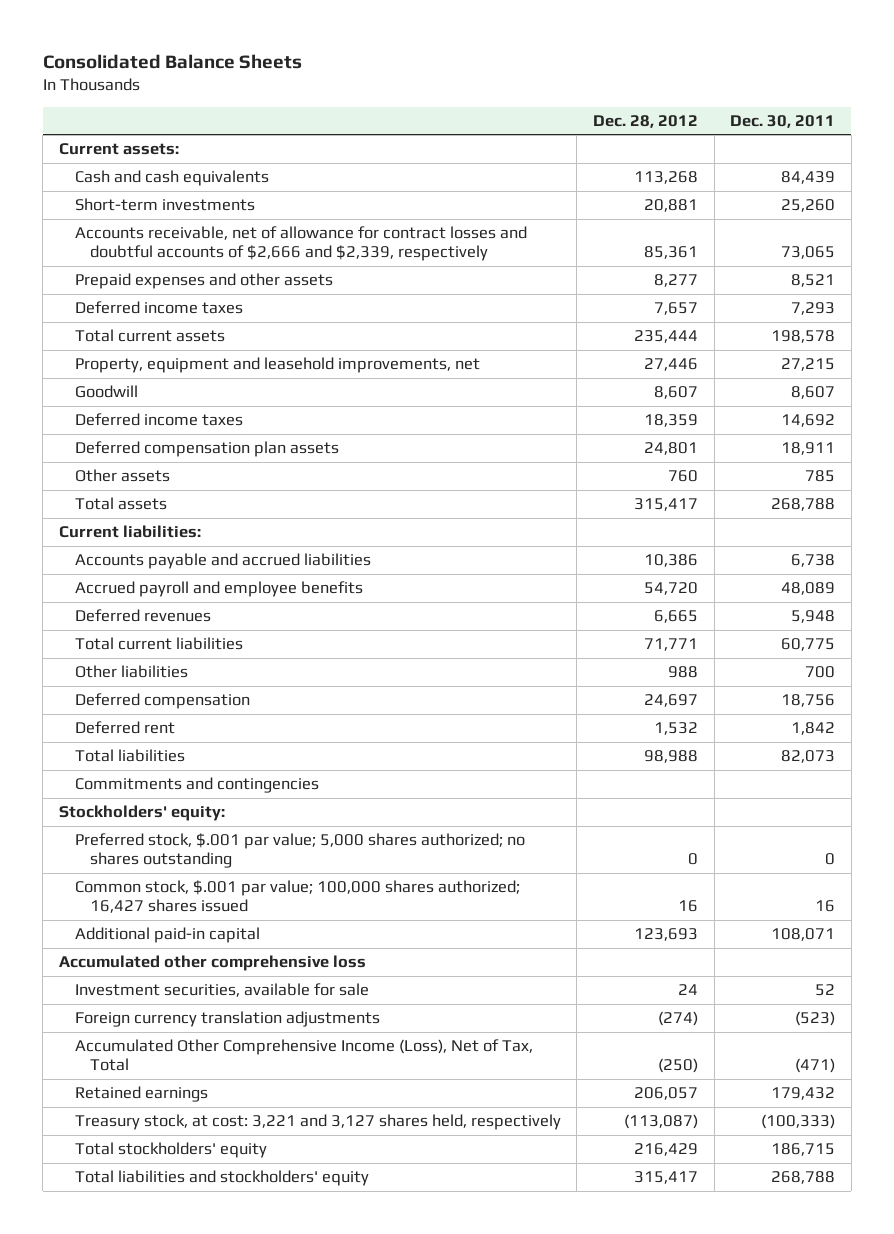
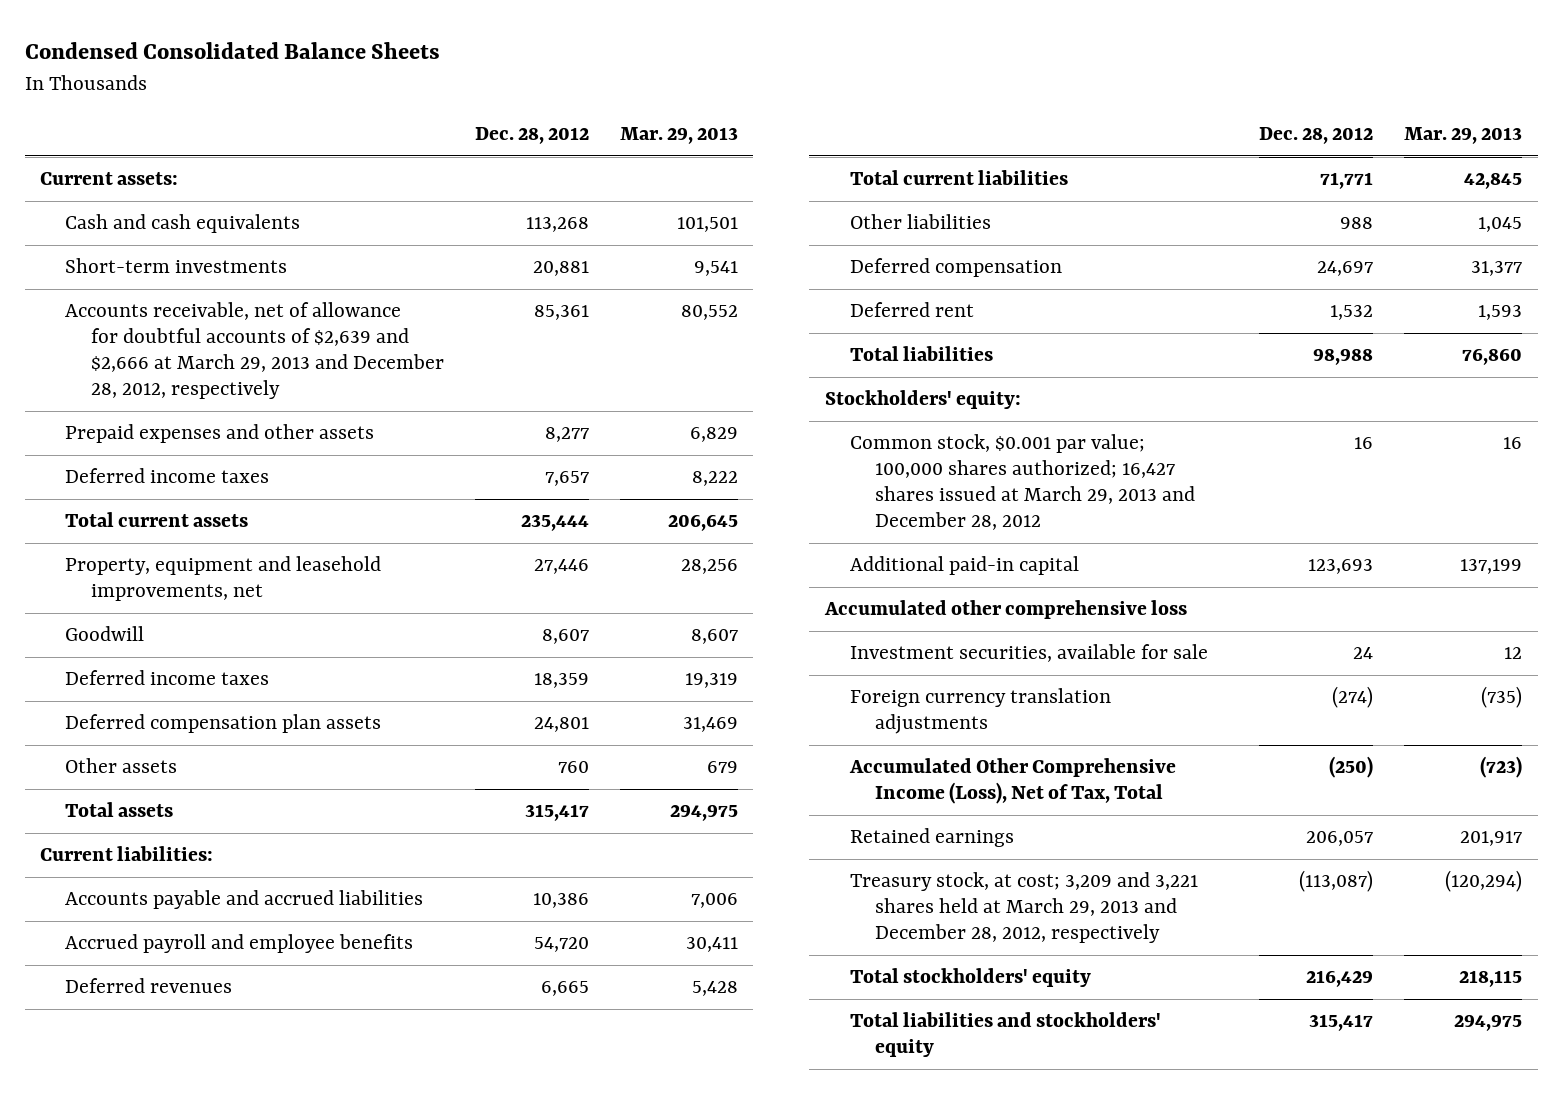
[42,54,302,70] Consolidated Balance Sheets -> [24,42,440,60] Condensed Consolidated Balance Sheets
[730,114,836,128] Dec. 30, 2011 -> none
none -> [619,127,738,145] Mar. 29, 2013
[74,226,527,262] Accounts receivable, net of allowance for contract losses and doubtful accounts of $2,666 and $2,339, respectively -> [65,302,444,400] Accounts receivable, net of allowance for doubtful accounts of $2,639 and $2,666 at March 29, 2013 and December 28, 2012, respectively
[74,777,319,794] Commitments and contingencies -> none
[74,833,525,869] Preferred stock, $.001 par value; 5,000 shares authorized; no shares outstanding -> none
[74,880,520,914] Common stock, $.001 par value; 100,000 shares authorized; 16,427 shares issued -> [850,434,1196,531] Common stock, $0.001 par value; 100,000 shares authorized; 16,427 shares issued at March 29, 2013 and December 28, 2012
[74,1114,561,1131] Treasury stock, at cost: 3,221 and 3,127 shares held, respectively -> [850,872,1199,944] Treasury stock, at cost; 3,209 and 3,221 shares held at March 29, 2013 and December 28, 2012, respectively

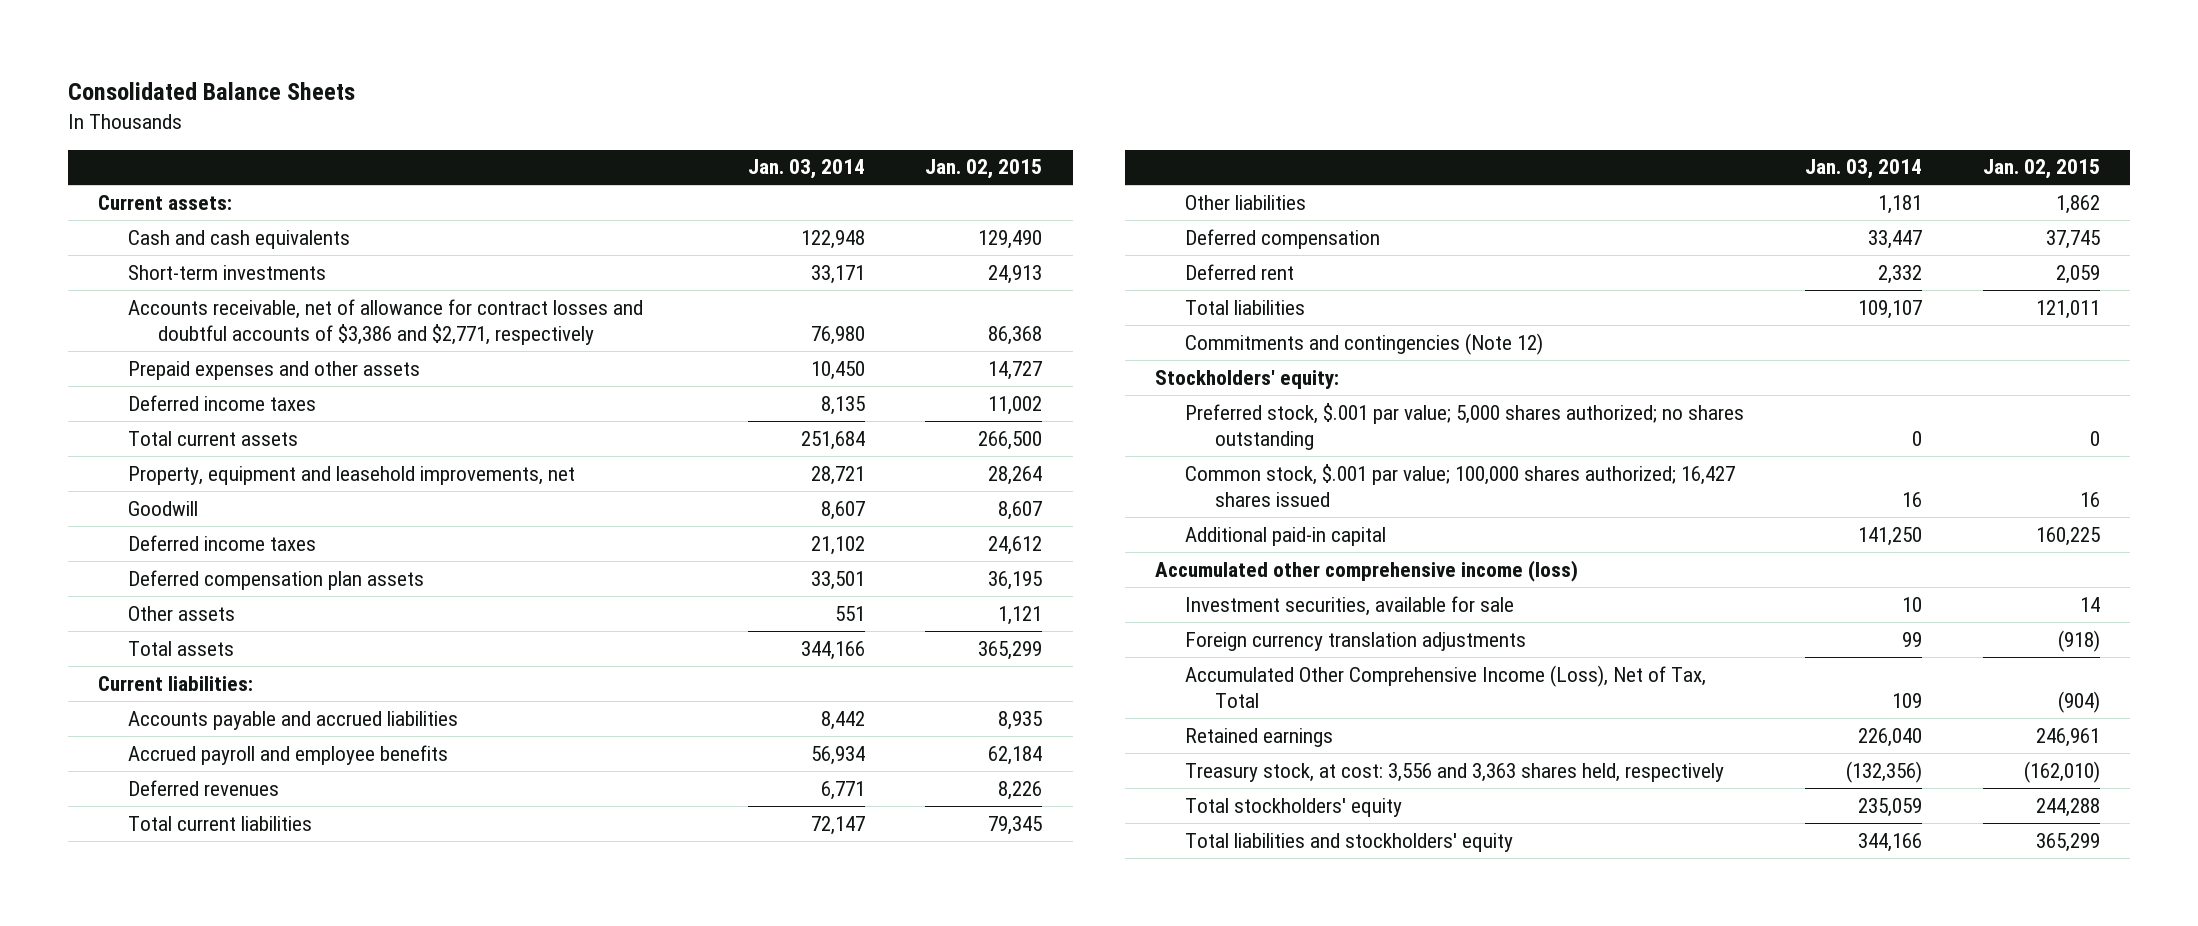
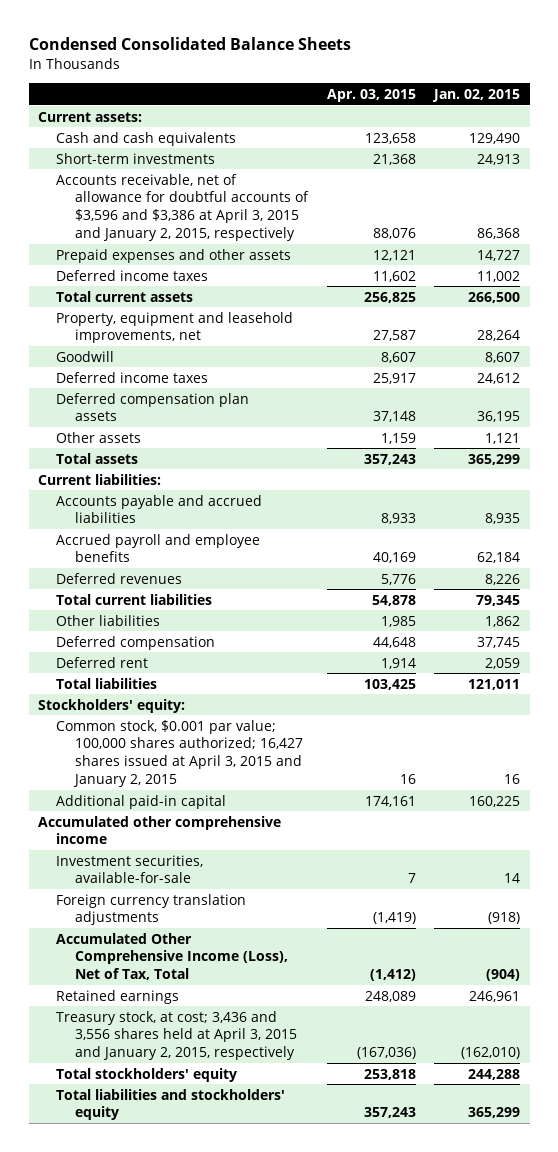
[67,82,355,101] Consolidated Balance Sheets -> [28,37,351,51] Condensed Consolidated Balance Sheets
[747,159,865,180] Jan. 03, 2014 -> none
none -> [326,88,416,102] Apr. 03, 2015
[128,298,644,345] Accounts receivable, net of allowance for contract losses and doubtful accounts of $3,386 and $2,771, respectively -> [56,173,309,242] Accounts receivable, net of allowance for doubtful accounts of $3,596 and $3,386 at April 3, 2015 and January 2, 2015, respectively
[1185,332,1544,355] Commitments and contingencies (Note 12) -> none
[1185,402,1745,450] Preferred stock, $.001 par value; 5,000 shares authorized; no shares outstanding -> none
[1185,463,1736,507] Common stock, $.001 par value; 100,000 shares authorized; 16,427 shares issued -> [56,719,303,788] Common stock, $0.001 par value; 100,000 shares authorized; 16,427 shares issued at April 3, 2015 and January 2, 2015
[1155,559,1579,582] Accumulated other comprehensive income (loss) -> [37,815,281,845] Accumulated other comprehensive income
[1185,595,1515,616] Investment securities, available for sale -> [56,854,204,884] Investment securities, available-for-sale
[1185,762,1725,782] Treasury stock, at cost: 3,556 and 3,363 shares held, respectively -> [56,1010,297,1061] Treasury stock, at cost; 3,436 and 3,556 shares held at April 3, 2015 and January 2, 2015, respectively

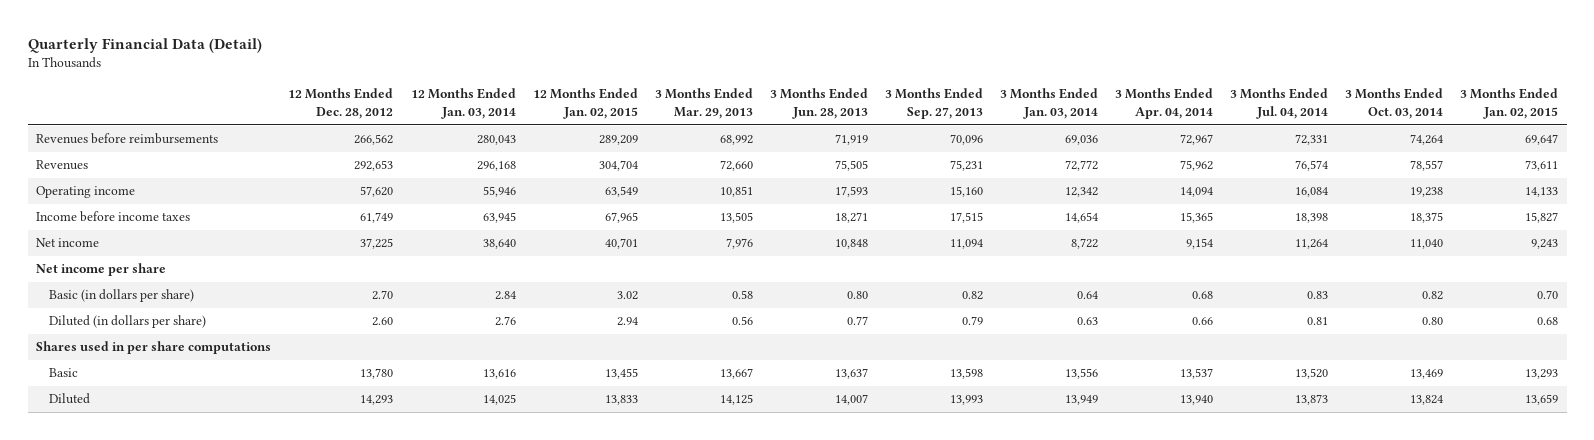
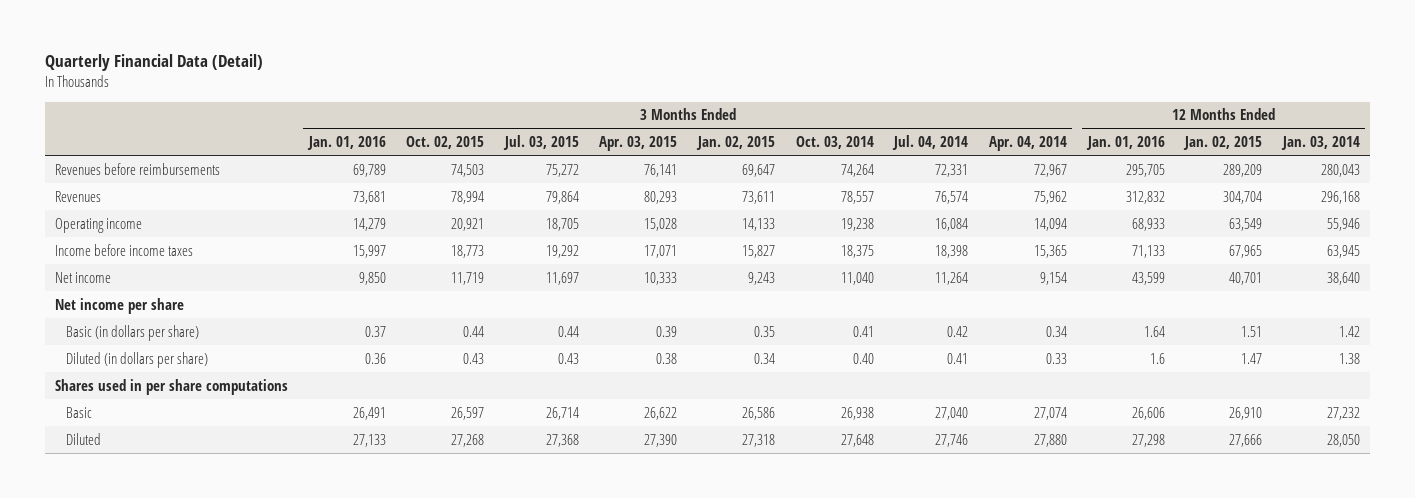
[288,88,394,119] 12 Months Ended Dec. 28, 2012 -> none
[654,88,753,119] 3 Months Ended Mar. 29, 2013 -> none
[769,88,868,119] 3 Months Ended Jun. 28, 2013 -> none
[884,88,983,119] 3 Months Ended Sep. 27, 2013 -> none
[999,88,1098,119] 3 Months Ended Jan. 03, 2014 -> none
none -> [306,135,386,150] Jan. 01, 2016
none -> [406,135,485,149] Oct. 02, 2015
none -> [502,134,579,150] Jul. 03, 2015
none -> [599,135,678,151] Apr. 03, 2015
none -> [1085,135,1165,150] Jan. 01, 2016
[494,291,516,301] 2.84 -> [1338,325,1360,337] 1.42
[616,291,638,301] 3.02 -> [1241,325,1263,337] 1.51
[1191,291,1213,300] 0.68 -> [1045,325,1067,337] 0.34
[1306,291,1328,300] 0.83 -> [947,325,969,337] 0.42
[1421,291,1443,301] 0.82 -> [852,325,874,337] 0.41
[1536,290,1558,300] 0.70 -> [754,325,776,337] 0.35
[494,316,516,327] 2.76 -> [1338,352,1360,364] 1.38
[616,317,638,327] 2.94 -> [1241,352,1263,364] 1.47
[1191,317,1213,326] 0.66 -> [1045,352,1067,364] 0.33
[1306,317,1328,326] 0.81 -> [947,352,969,364] 0.41
[1421,317,1443,326] 0.80 -> [852,352,874,364] 0.40
[1536,317,1558,326] 0.68 -> [754,352,776,364] 0.34
[482,369,516,380] 13,616 -> [1326,406,1360,420] 27,232
[604,368,638,380] 13,455 -> [1229,406,1263,420] 26,910
[1179,368,1213,380] 13,537 -> [1033,406,1067,420] 27,074
[1294,368,1328,380] 13,520 -> [935,406,969,420] 27,040
[1409,369,1443,380] 13,469 -> [840,406,874,420] 26,938
[1524,369,1558,380] 13,293 -> [742,406,776,420] 26,586
[482,394,516,406] 14,025 -> [1326,433,1360,447] 28,050
[604,395,638,406] 13,833 -> [1229,433,1263,447] 27,666
[1179,395,1213,406] 13,940 -> [1033,433,1067,447] 27,880
[1294,394,1328,406] 13,873 -> [935,433,969,447] 27,746
[1409,395,1443,406] 13,824 -> [840,433,874,447] 27,648
[1524,394,1558,406] 13,659 -> [742,433,776,447] 27,318

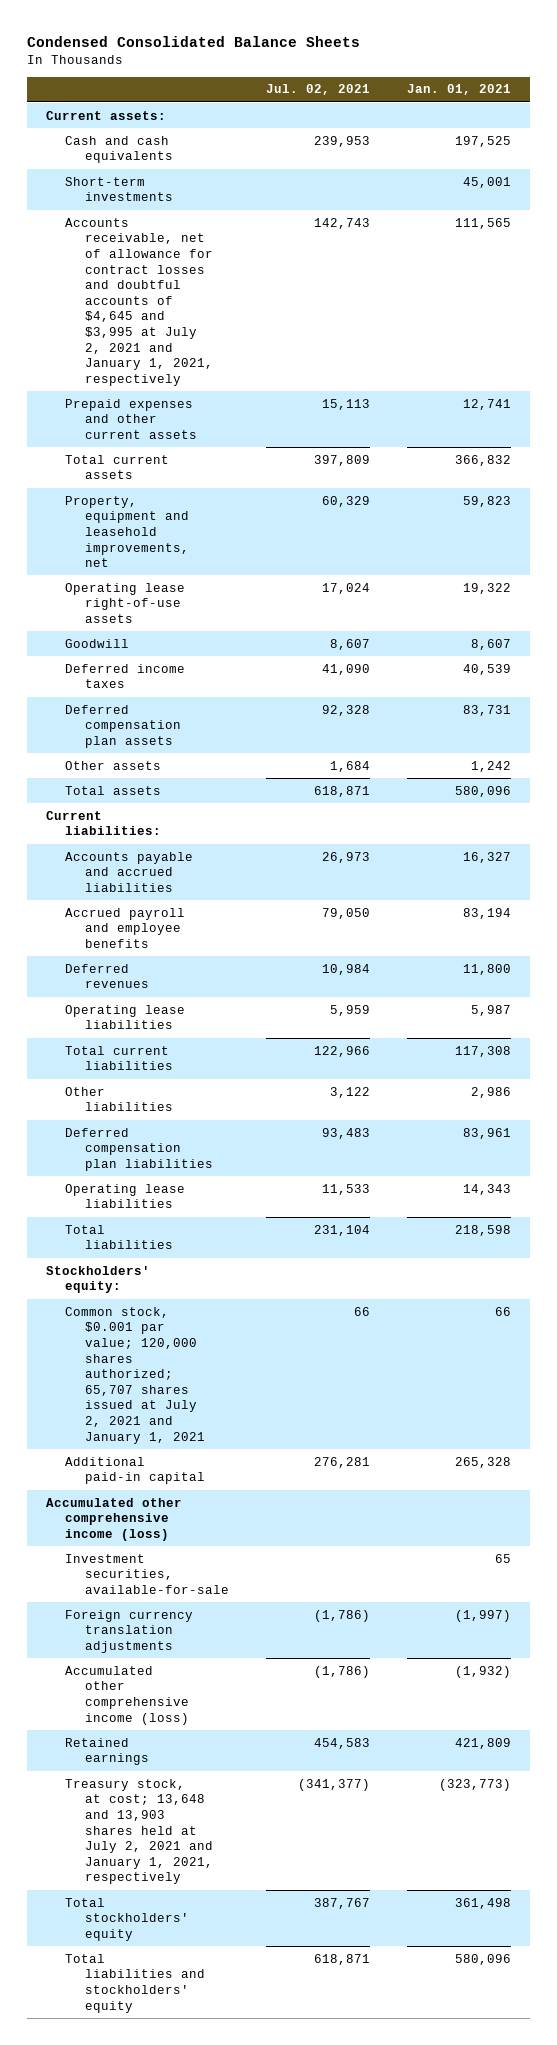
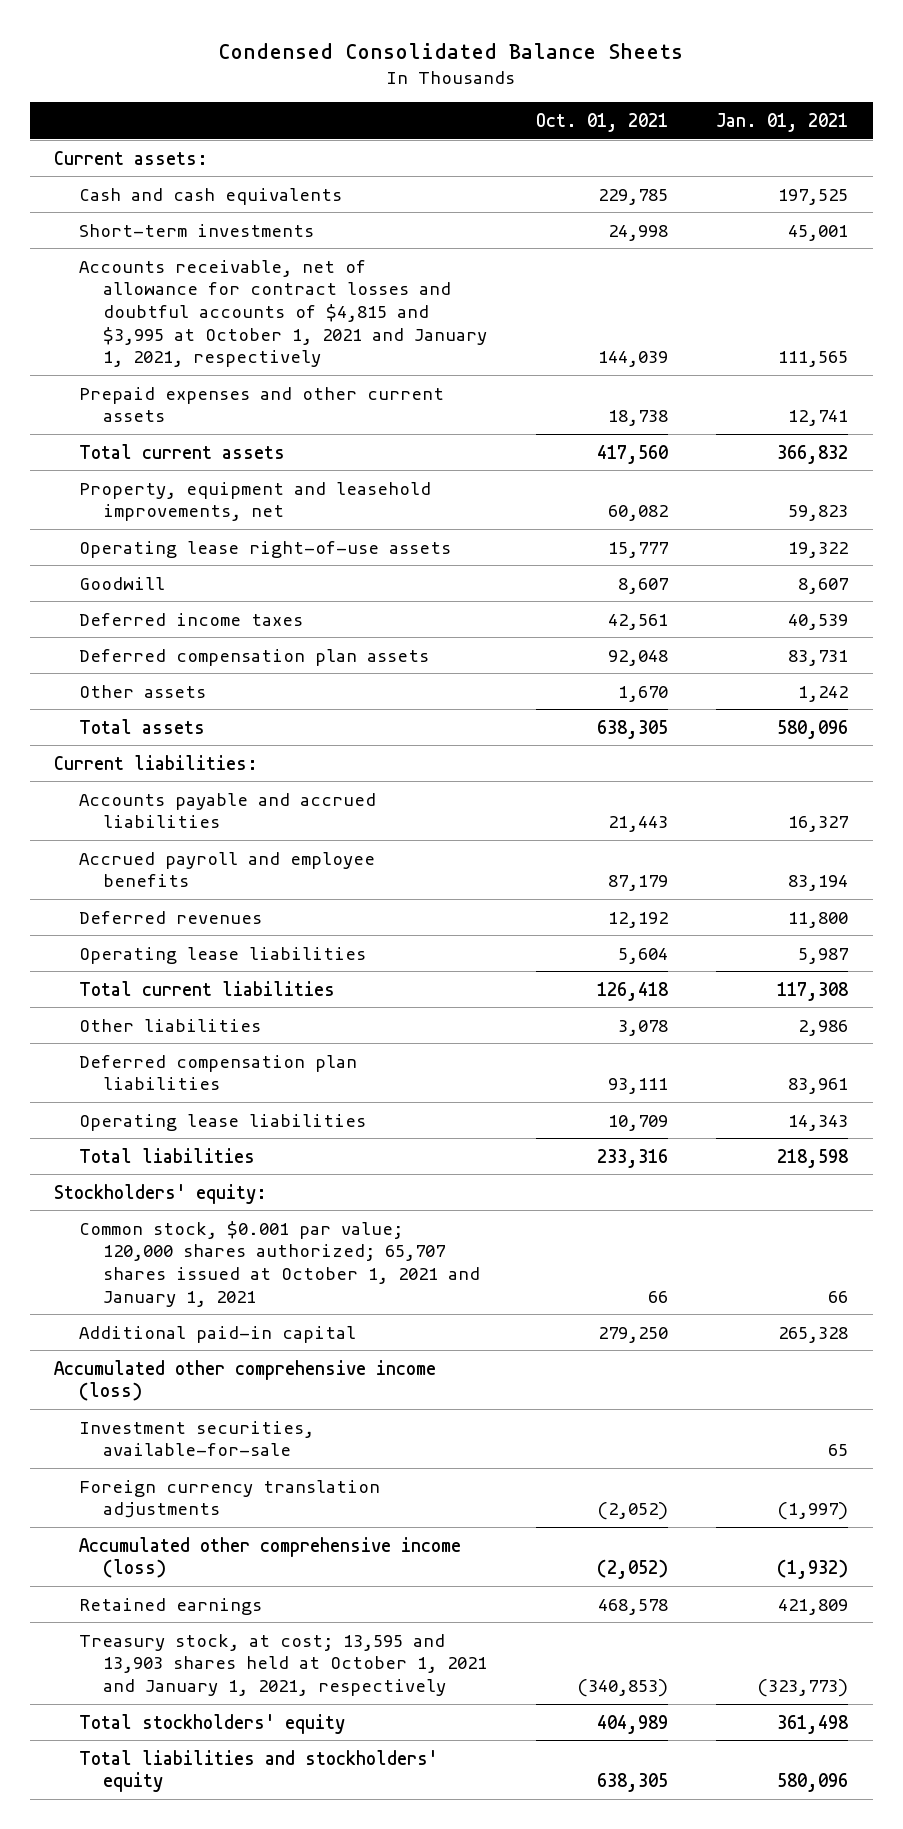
[266,84,371,96] Jul. 02, 2021 -> none
none -> [535,112,668,132] Oct. 01, 2021
[65,217,213,386] Accounts receivable, net of allowance for contract losses and doubtful accounts of $4,645 and $3,995 at July 2, 2021 and January 1, 2021, respectively -> [78,259,488,368] Accounts receivable, net of allowance for contract losses and doubtful accounts of $4,815 and $3,995 at October 1, 2021 and January 1, 2021, respectively
[65,1306,205,1444] Common stock, $0.001 par value; 120,000 shares authorized; 65,707 shares issued at July 2, 2021 and January 1, 2021 -> [78,1220,481,1307] Common stock, $0.001 par value; 120,000 shares authorized; 65,707 shares issued at October 1, 2021 and January 1, 2021
[65,1778,213,1885] Treasury stock, at cost; 13,648 and 13,903 shares held at July 2, 2021 and January 1, 2021, respectively -> [78,1633,488,1696] Treasury stock, at cost; 13,595 and 13,903 shares held at October 1, 2021 and January 1, 2021, respectively

